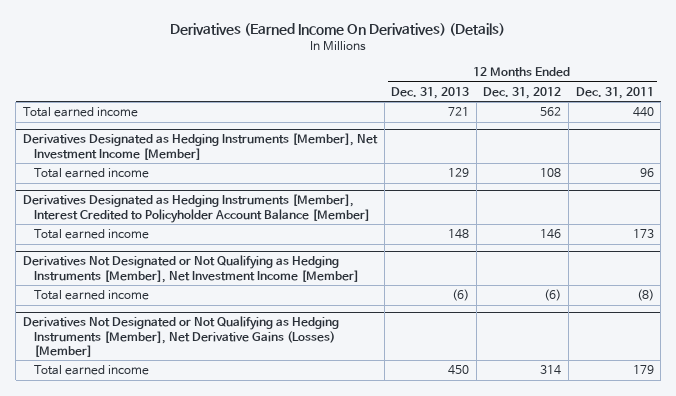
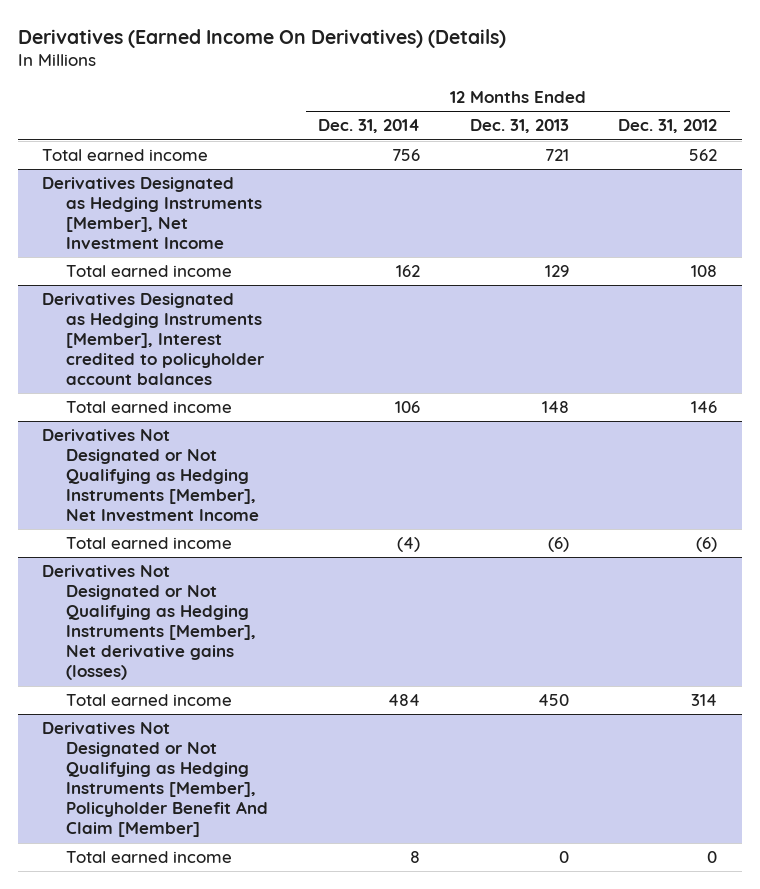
[575,86,654,99] Dec. 31, 2011 -> none
none -> [318,119,421,134] Dec. 31, 2014
[22,133,378,160] Derivatives Designated as Hedging Instruments [Member], Net Investment Income [Member] -> [42,177,263,250] Derivatives Designated as Hedging Instruments [Member], Net Investment Income
[22,194,370,223] Derivatives Designated as Hedging Instruments [Member], Interest Credited to Policyholder Account Balance [Member] -> [42,293,266,386] Derivatives Designated as Hedging Instruments [Member], Interest credited to policyholder account balances
[22,255,359,283] Derivatives Not Designated or Not Qualifying as Hedging Instruments [Member], Net Investment Income [Member] -> [42,429,260,522] Derivatives Not Designated or Not Qualifying as Hedging Instruments [Member], Net Investment Income
[22,316,339,357] Derivatives Not Designated or Not Qualifying as Hedging Instruments [Member], Net Derivative Gains (Losses) [Member] -> [42,565,257,681] Derivatives Not Designated or Not Qualifying as Hedging Instruments [Member], Net derivative gains (losses)
none -> [42,722,269,838] Derivatives Not Designated or Not Qualifying as Hedging Instruments [Member], Policyholder Benefit And Claim [Member]
none -> [66,851,233,864] Total earned income

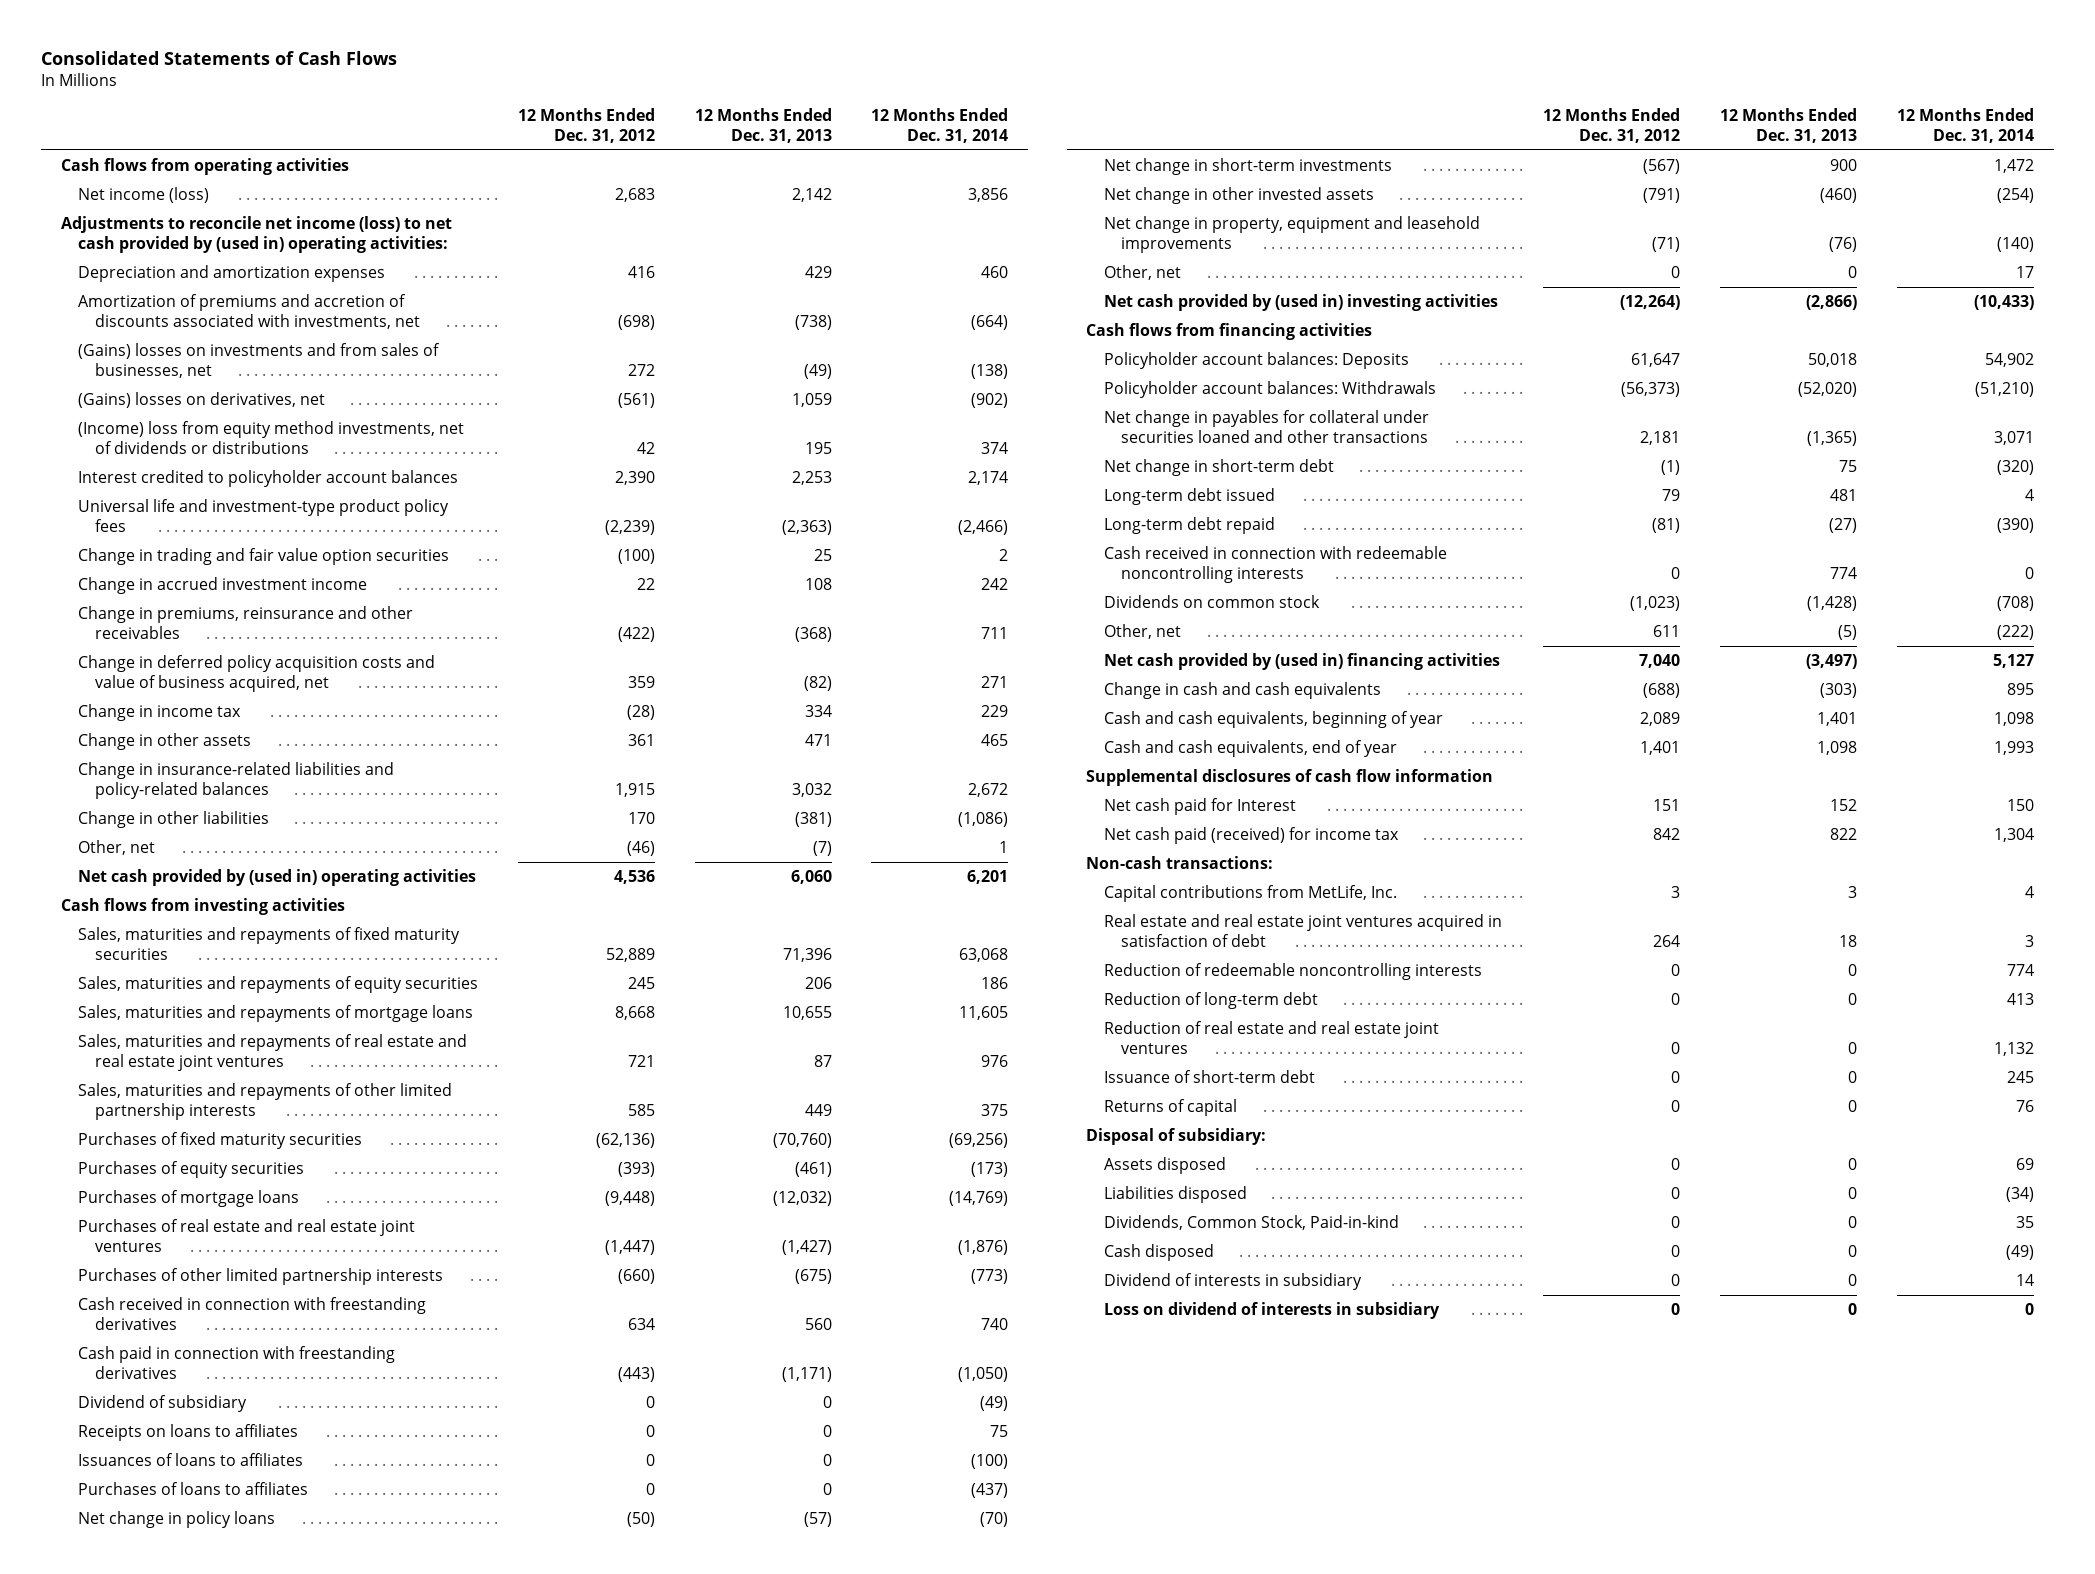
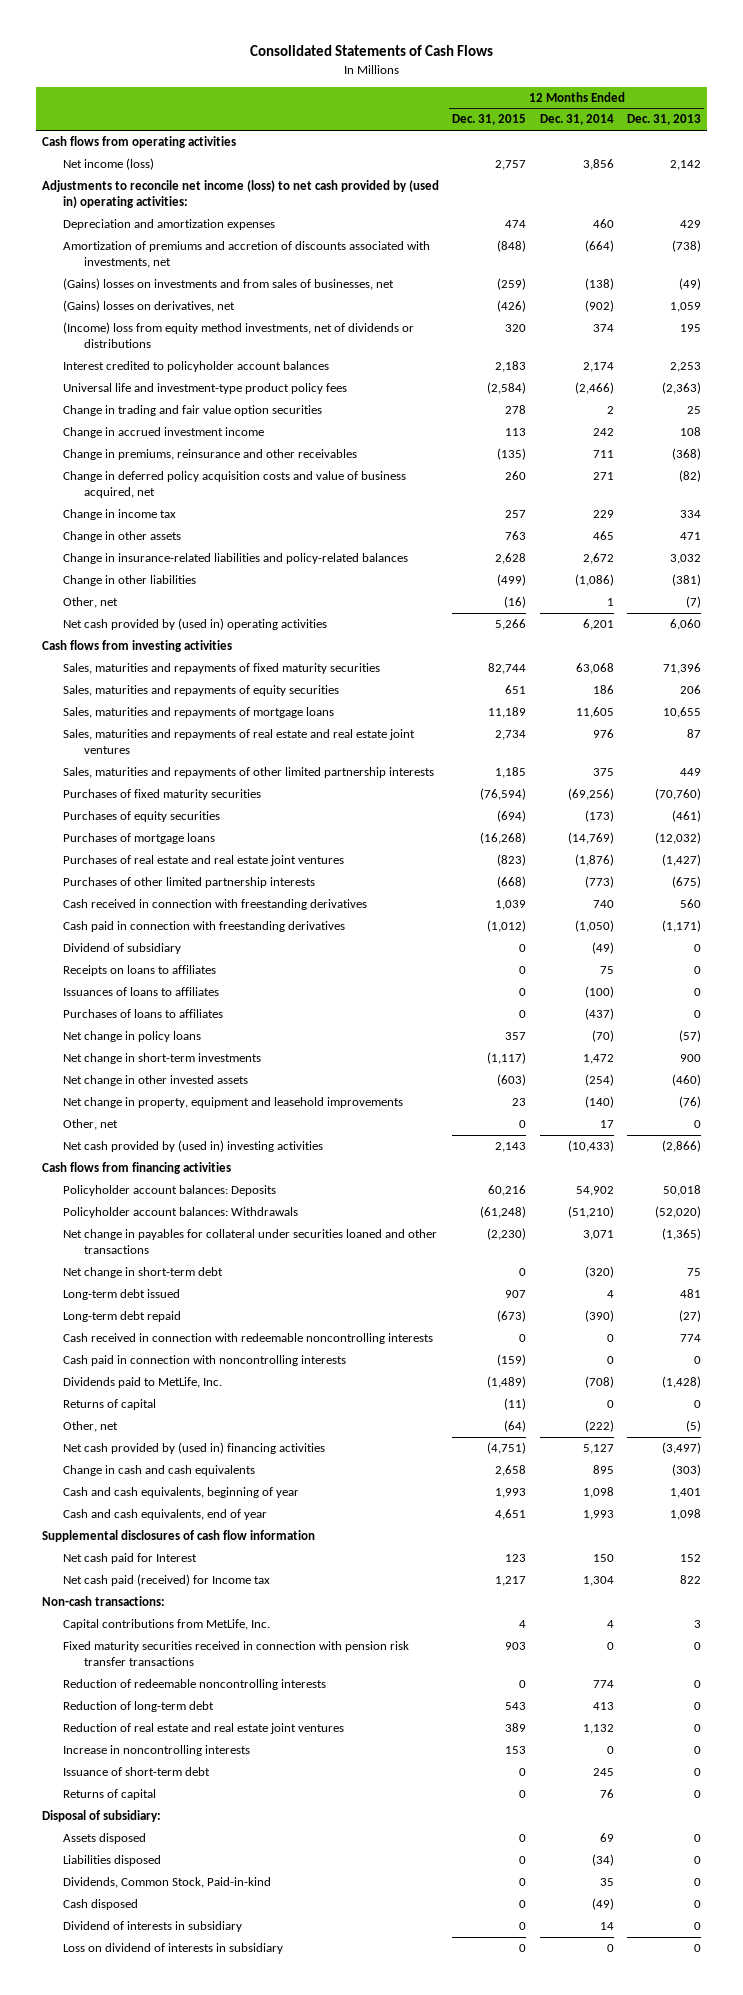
[517,108,655,143] 12 Months Ended Dec. 31, 2012 -> none
none -> [452,114,527,126] Dec. 31, 2015
none -> [63,1355,347,1367] Cash paid in connection with noncontrolling interests
[1103,595,1320,609] Dividends on common stock -> [63,1377,223,1389] Dividends paid to MetLife, Inc.
none -> [63,1399,157,1411] Returns of capital
[1103,827,1399,845] Net cash paid (received) for income tax -> [63,1574,271,1587] Net cash paid (received) for Income tax
[1103,914,1502,947] Real estate and real estate joint ventures acquired in satisfaction of debt -> none
none -> [63,1641,410,1666] Fixed maturity securities received in connection with pension risk transfer transactions
none -> [63,1745,251,1757] Increase in noncontrolling interests

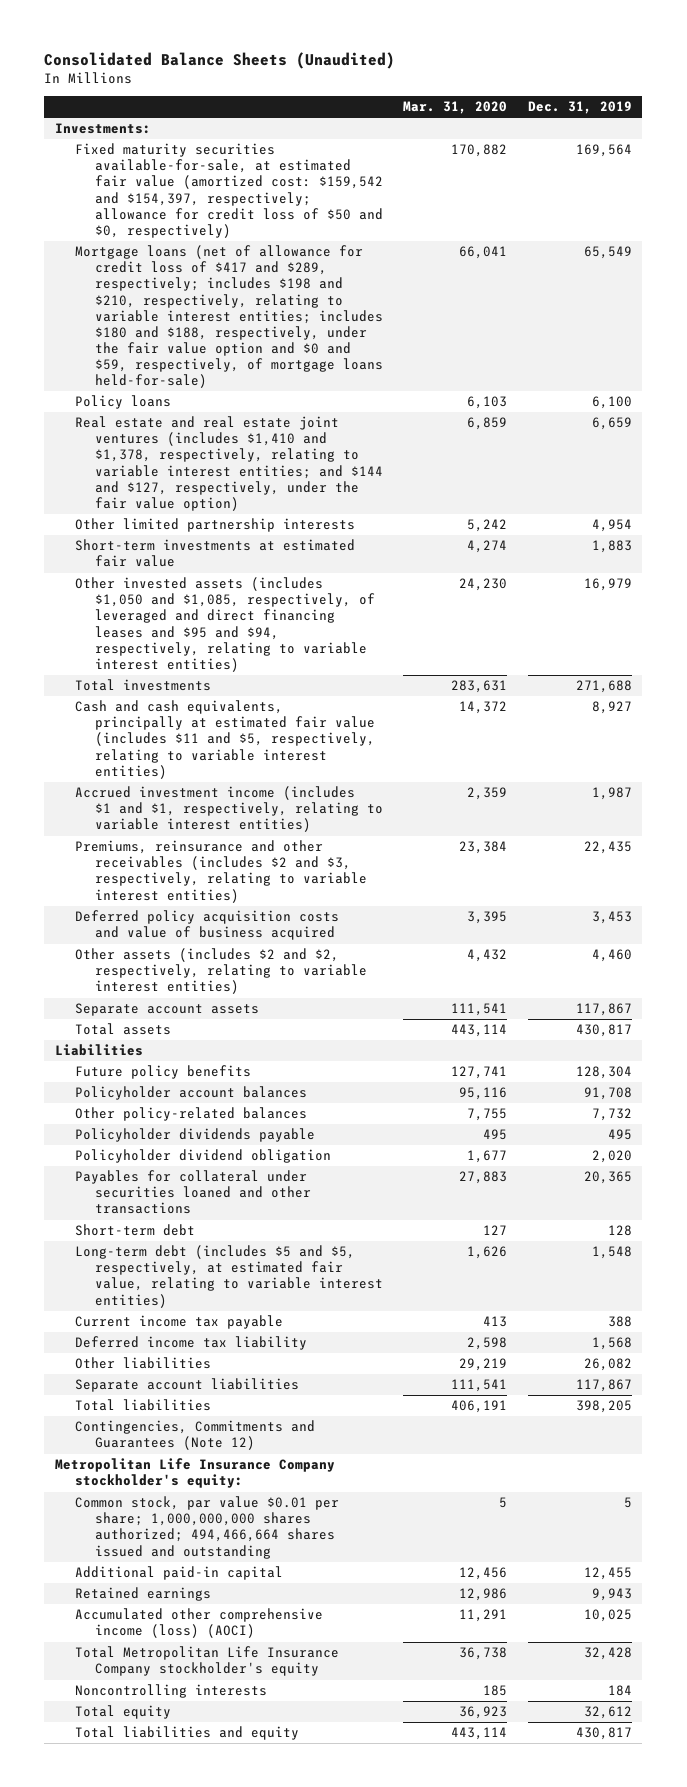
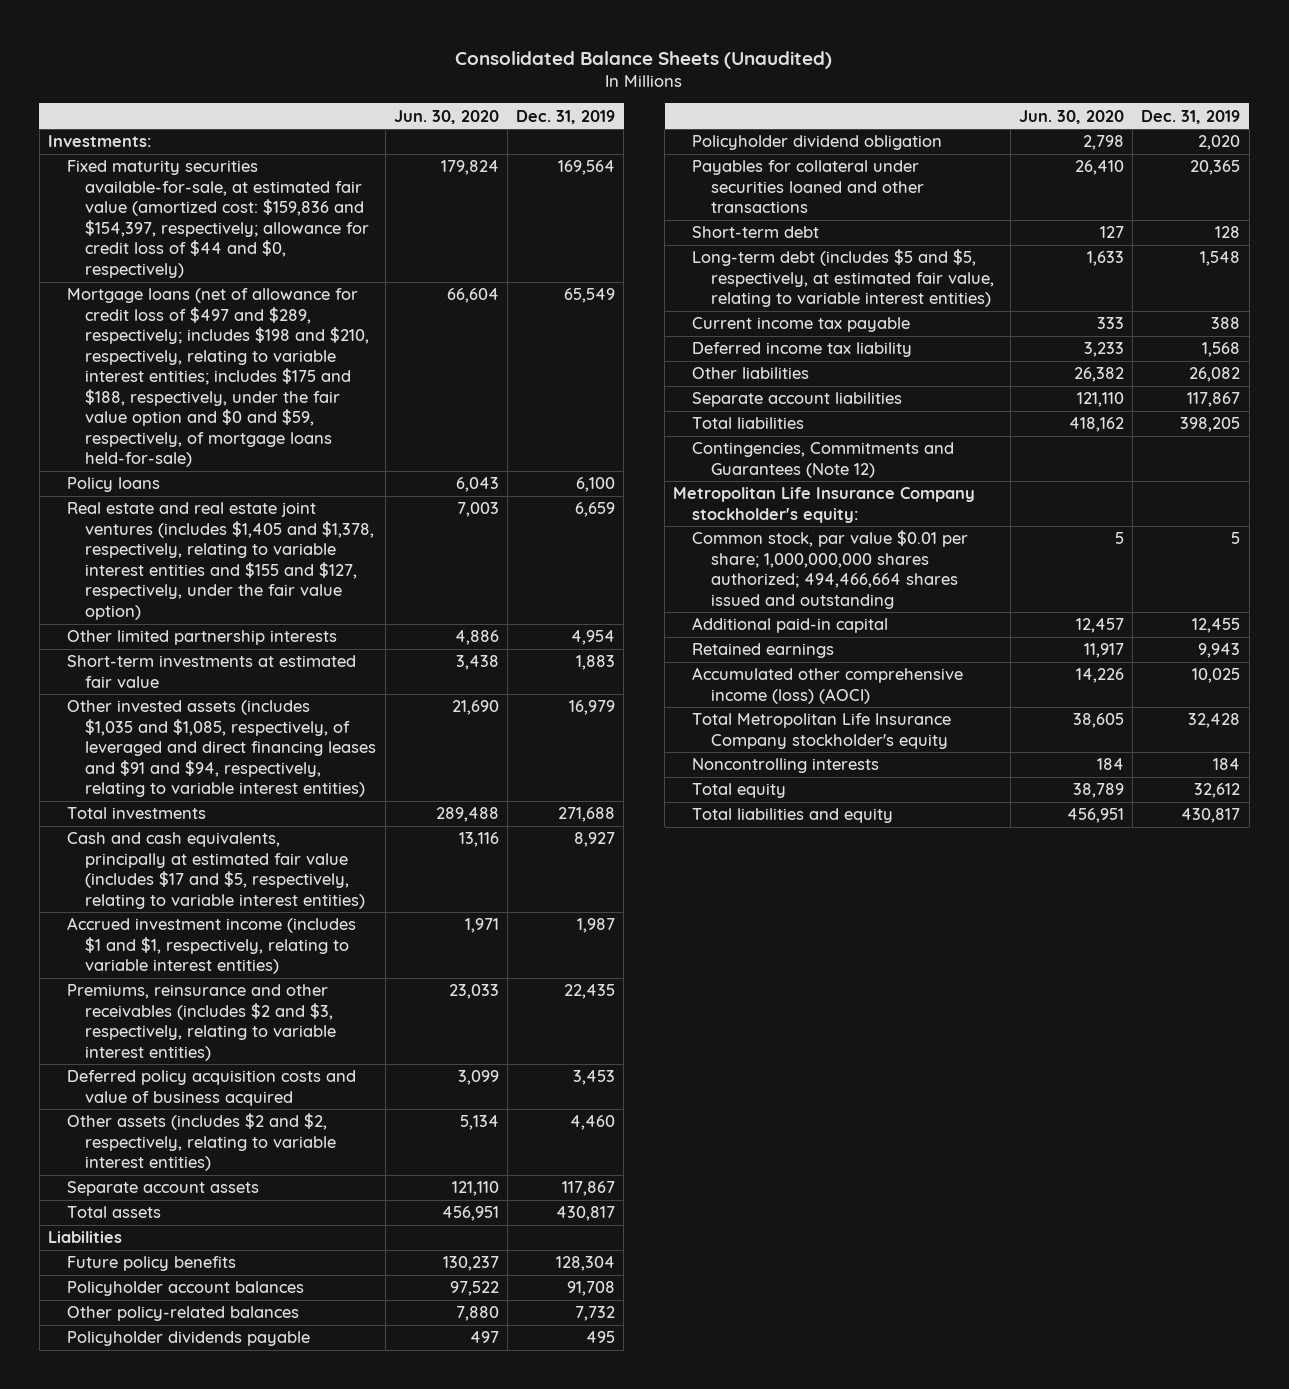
[403,101,508,115] Mar. 31, 2020 -> none
none -> [393,109,499,124] Jun. 30, 2020
[74,143,383,238] Fixed maturity securities available-for-sale, at estimated fair value (amortized cost: $159,542 and $154,397, respectively; allowance for credit loss of $50 and $0, respectively) -> [66,160,370,278] Fixed maturity securities available-for-sale, at estimated fair value (amortized cost: $159,836 and $154,397, respectively; allowance for credit loss of $44 and $0, respectively)
[74,245,383,388] Mortgage loans (net of allowance for credit loss of $417 and $289, respectively; includes $198 and $210, respectively, relating to variable interest entities; includes $180 and $188, respectively, under the fair value option and $0 and $59, respectively, of mortgage loans held-for-sale) -> [66,288,370,468] Mortgage loans (net of allowance for credit loss of $497 and $289, respectively; includes $198 and $210, respectively, relating to variable interest entities; includes $175 and $188, respectively, under the fair value option and $0 and $59, respectively, of mortgage loans held-for-sale)
[74,416,383,511] Real estate and real estate joint ventures (includes $1,410 and $1,378, respectively, relating to variable interest entities; and $144 and $127, respectively, under the fair value option) -> [66,502,375,620] Real estate and real estate joint ventures (includes $1,405 and $1,378, respectively, relating to variable interest entities and $155 and $127, respectively, under the fair value option)
[74,577,375,672] Other invested assets (includes $1,050 and $1,085, respectively, of leveraged and direct financing leases and $95 and $94, respectively, relating to variable interest entities) -> [66,700,377,798] Other invested assets (includes $1,035 and $1,085, respectively, of leveraged and direct financing leases and $91 and $94, respectively, relating to variable interest entities)
[74,700,375,779] Cash and cash equivalents, principally at estimated fair value (includes $11 and $5, respectively, relating to variable interest entities) -> [66,832,366,909] Cash and cash equivalents, principally at estimated fair value (includes $17 and $5, respectively, relating to variable interest entities)

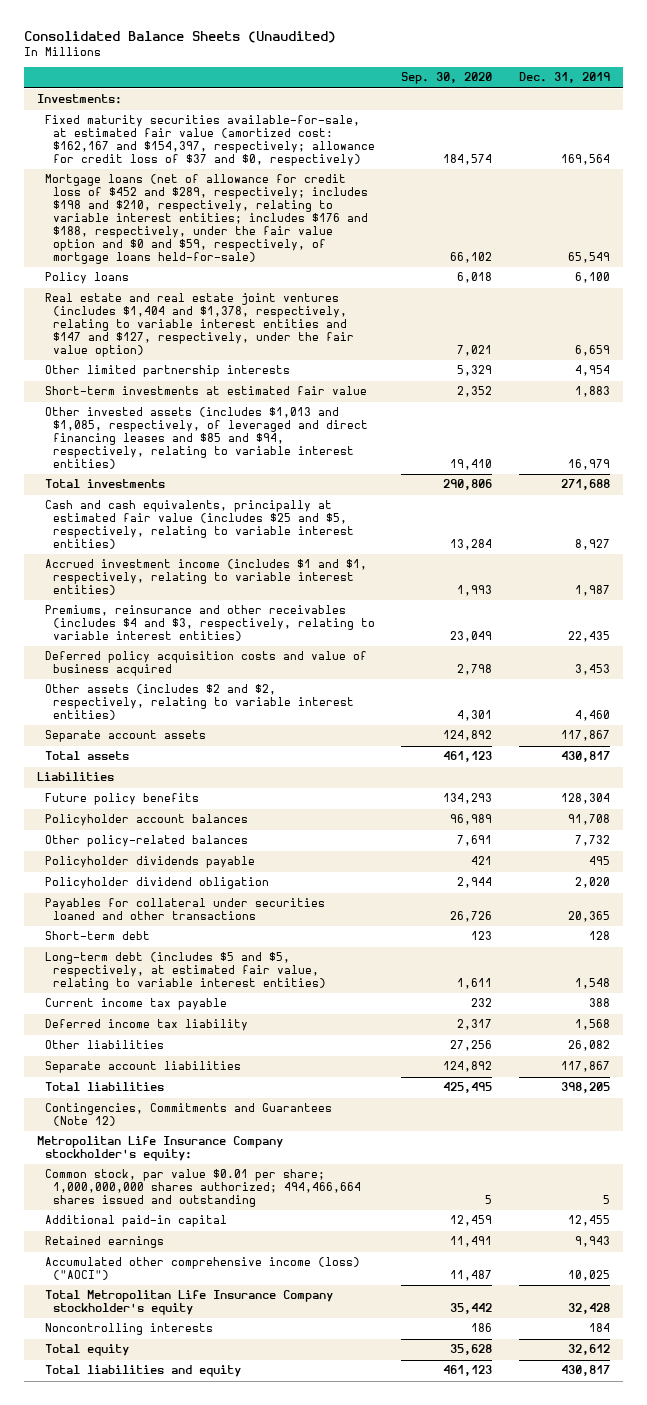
[393,109,499,124] Jun. 30, 2020 -> none
none -> [401,72,493,85] Sep. 30, 2020
[66,160,370,278] Fixed maturity securities available-for-sale, at estimated fair value (amortized cost: $159,836 and $154,397, respectively; allowance for credit loss of $44 and $0, respectively) -> [45,115,376,167] Fixed maturity securities available-for-sale, at estimated fair value (amortized cost: $162,167 and $154,397, respectively; allowance for credit loss of $37 and $0, respectively)
[66,288,370,468] Mortgage loans (net of allowance for credit loss of $497 and $289, respectively; includes $198 and $210, respectively, relating to variable interest entities; includes $175 and $188, respectively, under the fair value option and $0 and $59, respectively, of mortgage loans held-for-sale) -> [45,174,369,265] Mortgage loans (net of allowance for credit loss of $452 and $289, respectively; includes $198 and $210, respectively, relating to variable interest entities; includes $176 and $188, respectively, under the fair value option and $0 and $59, respectively, of mortgage loans held-for-sale)
[66,502,375,620] Real estate and real estate joint ventures (includes $1,405 and $1,378, respectively, relating to variable interest entities and $155 and $127, respectively, under the fair value option) -> [45,293,355,358] Real estate and real estate joint ventures (includes $1,404 and $1,378, respectively, relating to variable interest entities and $147 and $127, respectively, under the fair value option)
[66,700,377,798] Other invested assets (includes $1,035 and $1,085, respectively, of leveraged and direct financing leases and $91 and $94, respectively, relating to variable interest entities) -> [45,407,369,470] Other invested assets (includes $1,013 and $1,085, respectively, of leveraged and direct financing leases and $85 and $94, respectively, relating to variable interest entities)
[66,832,366,909] Cash and cash equivalents, principally at estimated fair value (includes $17 and $5, respectively, relating to variable interest entities) -> [45,500,355,550] Cash and cash equivalents, principally at estimated fair value (includes $25 and $5, respectively, relating to variable interest entities)
[66,984,337,1061] Premiums, reinsurance and other receivables (includes $2 and $3, respectively, relating to variable interest entities) -> [45,605,376,642] Premiums, reinsurance and other receivables (includes $4 and $3, respectively, relating to variable interest entities)
[692,667,964,704] Accumulated other comprehensive income (loss) (AOCI) -> [45,1257,361,1281] Accumulated other comprehensive income (loss) ("AOCI")

